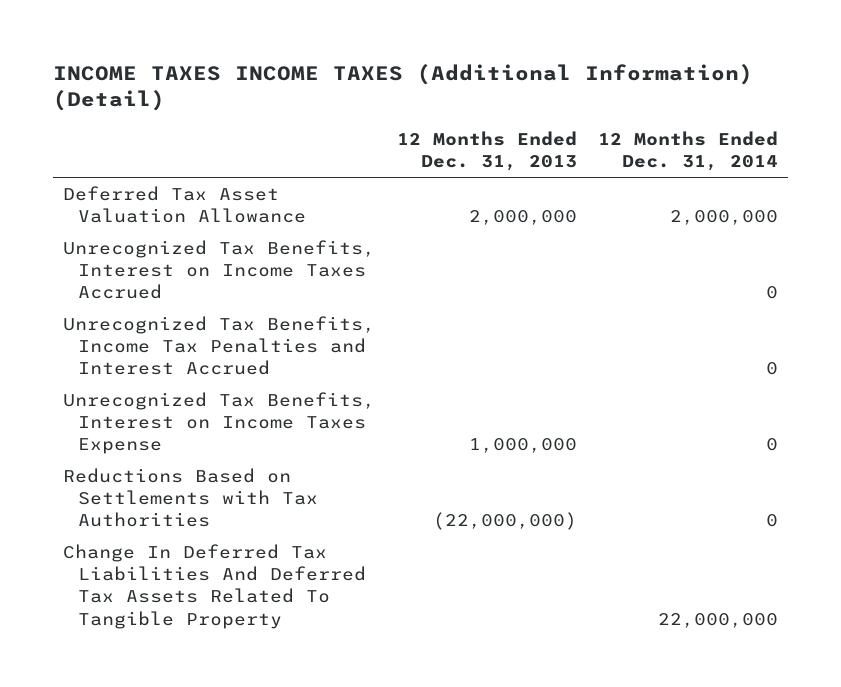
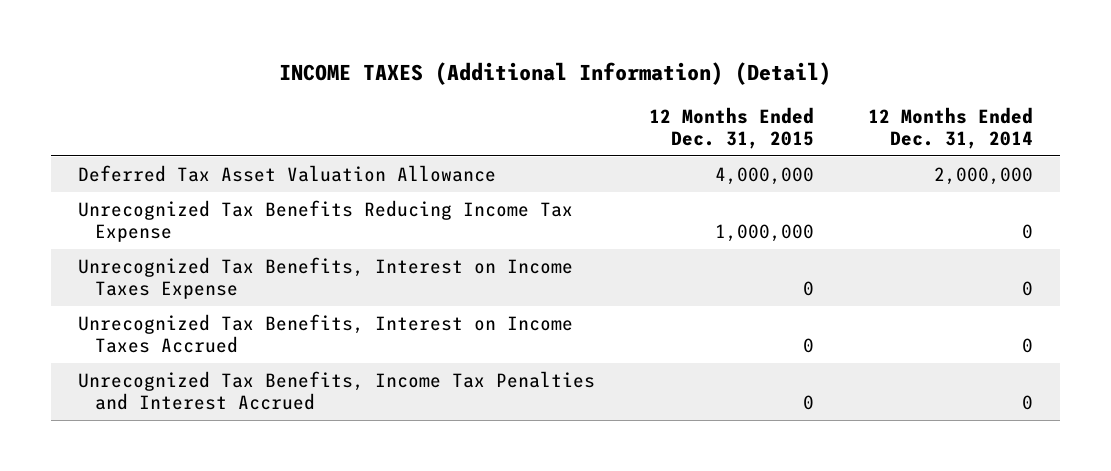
[52,63,753,112] INCOME TAXES INCOME TAXES (Additional Information) (Detail) -> [279,62,832,86] INCOME TAXES (Additional Information) (Detail)
[396,131,577,172] 12 Months Ended Dec. 31, 2013 -> none
none -> [648,106,814,150] 12 Months Ended Dec. 31, 2015
none -> [77,200,573,243] Unrecognized Tax Benefits Reducing Income Tax Expense
[63,391,376,455] Unrecognized Tax Benefits, Interest on Income Taxes Expense -> [77,257,573,300] Unrecognized Tax Benefits, Interest on Income Taxes Expense
[63,467,318,528] Reductions Based on Settlements with Tax Authorities -> none
[63,543,366,629] Change In Deferred Tax Liabilities And Deferred Tax Assets Related To Tangible Property -> none

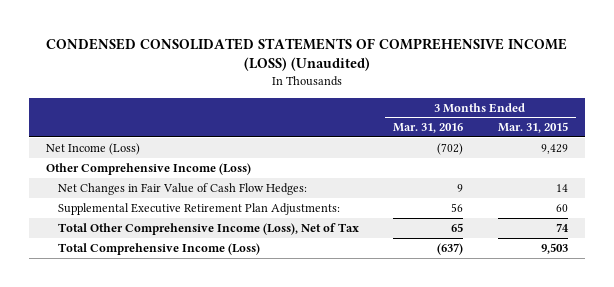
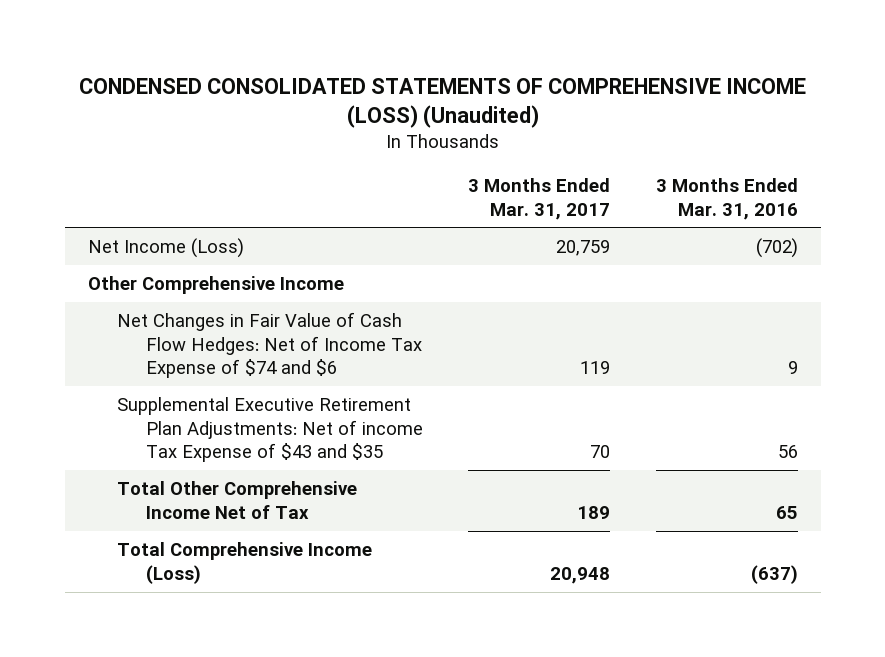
[497,122,568,134] Mar. 31, 2015 -> none
none -> [468,178,611,220] 3 Months Ended Mar. 31, 2017
[46,162,252,175] Other Comprehensive Income (Loss) -> [87,276,344,295] Other Comprehensive Income
[57,182,307,195] Net Changes in Fair Value of Cash Flow Hedges: -> [116,312,422,379] Net Changes in Fair Value of Cash Flow Hedges: Net of Income Tax Expense of $74 and $6
[57,202,340,215] Supplemental Executive Retirement Plan Adjustments: -> [116,397,423,463] Supplemental Executive Retirement Plan Adjustments: Net of income Tax Expense of $43 and $35
[57,222,359,235] Total Other Comprehensive Income (Loss), Net of Tax -> [116,481,357,519] Total Other Comprehensive Income Net of Tax

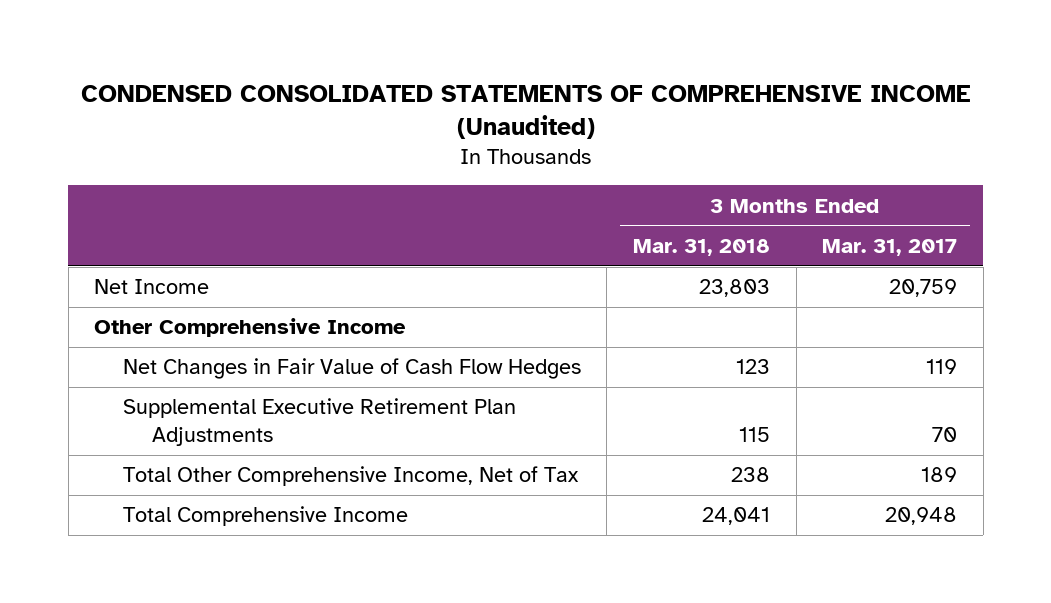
[78,77,806,128] CONDENSED CONSOLIDATED STATEMENTS OF COMPREHENSIVE INCOME (LOSS) (Unaudited) -> [80,84,971,139] CONDENSED CONSOLIDATED STATEMENTS OF COMPREHENSIVE INCOME (Unaudited)
[655,178,798,220] 3 Months Ended Mar. 31, 2016 -> none
none -> [632,238,770,256] Mar. 31, 2018
[87,238,244,259] Net Income (Loss) -> [94,279,210,295] Net Income
[116,312,422,379] Net Changes in Fair Value of Cash Flow Hedges: Net of Income Tax Expense of $74 and $6 -> [122,358,581,380] Net Changes in Fair Value of Cash Flow Hedges
[116,397,423,463] Supplemental Executive Retirement Plan Adjustments: Net of income Tax Expense of $43 and $35 -> [122,398,516,447] Supplemental Executive Retirement Plan Adjustments
[116,481,357,519] Total Other Comprehensive Income Net of Tax -> [122,466,579,487] Total Other Comprehensive Income, Net of Tax
[116,542,372,584] Total Comprehensive Income (Loss) -> [122,506,408,527] Total Comprehensive Income

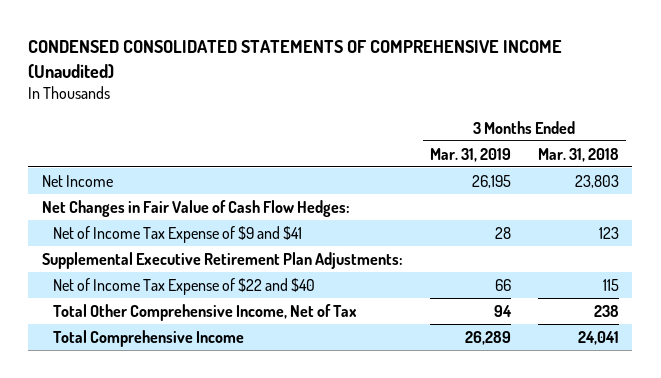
[822,238,958,256] Mar. 31, 2017 -> none
none -> [429,147,511,162] Mar. 31, 2019
[94,318,407,338] Other Comprehensive Income -> none
none -> [41,199,350,217] Net Changes in Fair Value of Cash Flow Hedges:
[122,358,581,380] Net Changes in Fair Value of Cash Flow Hedges -> [53,225,303,243] Net of Income Tax Expense of $9 and $41
none -> [41,251,403,269] Supplemental Executive Retirement Plan Adjustments:
[122,398,516,447] Supplemental Executive Retirement Plan Adjustments -> [53,277,316,295] Net of Income Tax Expense of $22 and $40

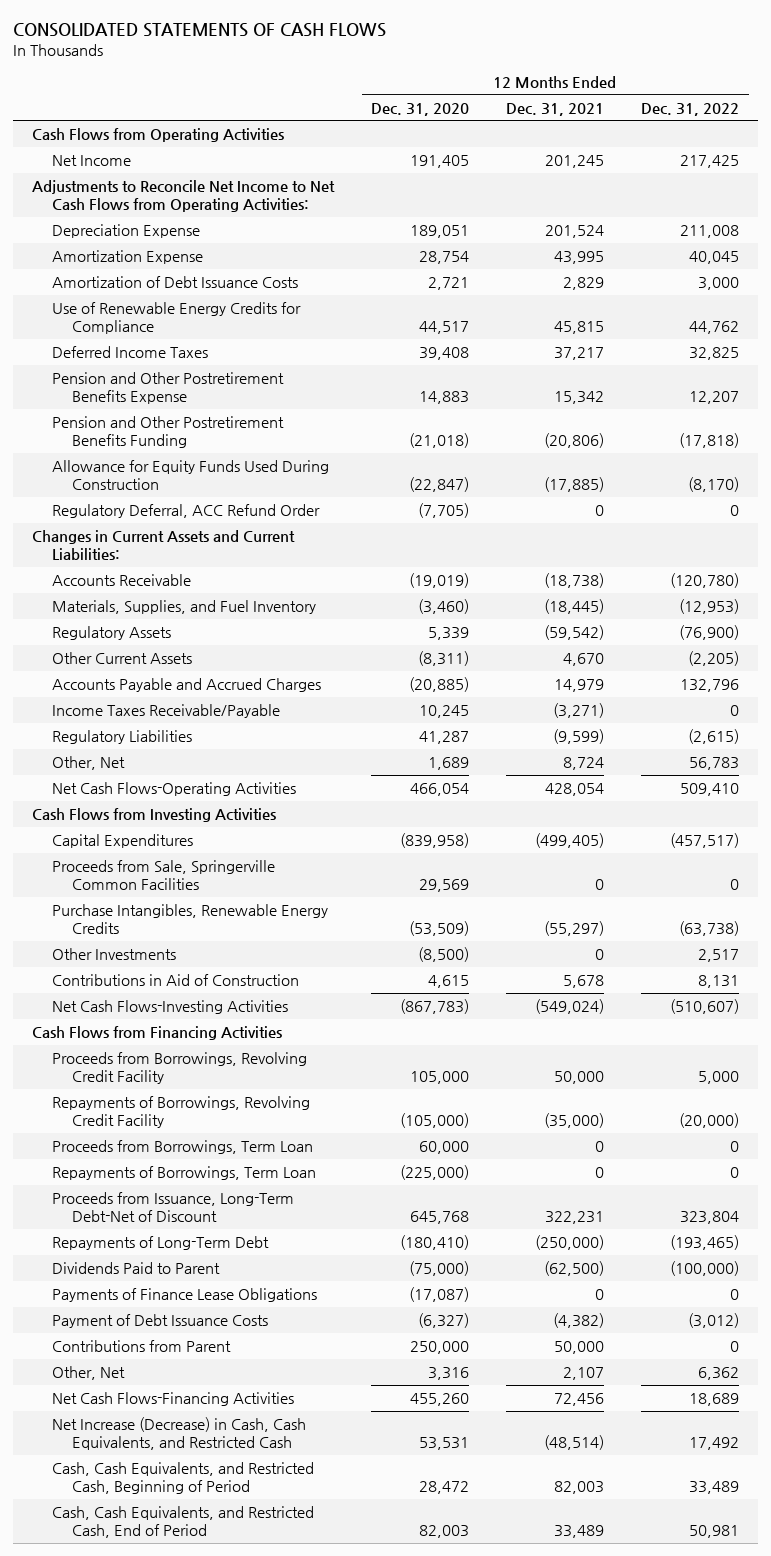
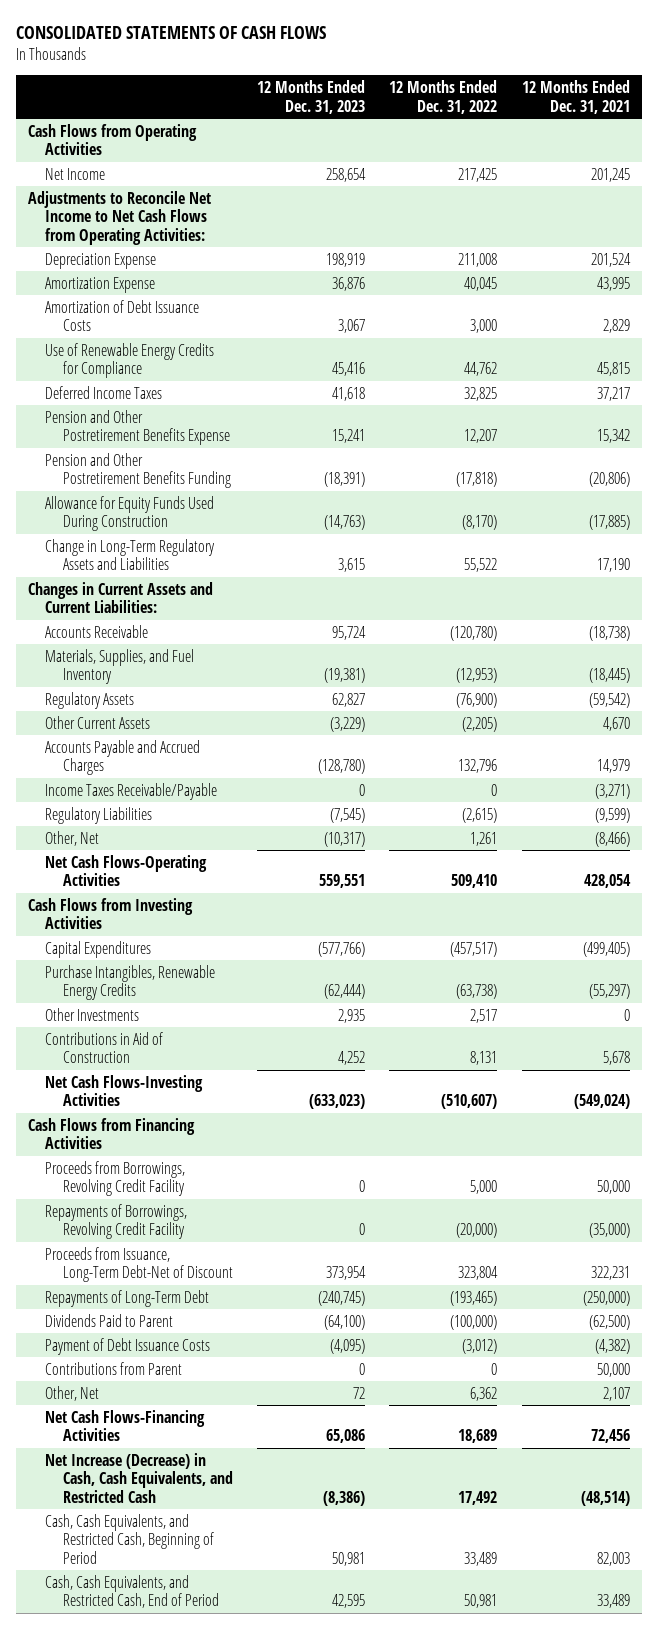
[370,102,469,116] Dec. 31, 2020 -> none
none -> [257,80,366,114] 12 Months Ended Dec. 31, 2023
[51,503,320,518] Regulatory Deferral, ACC Refund Order -> none
none -> [45,538,216,571] Change in Long-Term Regulatory Assets and Liabilities
[563,756,605,770] 8,724 -> [594,831,630,847] (8,466)
[689,756,740,770] 56,783 -> [470,831,498,846] 1,261
[51,859,275,890] Proceeds from Sale, Springerville Common Facilities -> none
[51,1139,313,1154] Proceeds from Borrowings, Term Loan -> none
[51,1165,316,1180] Repayments of Borrowings, Term Loan -> none
[51,1287,317,1302] Payments of Finance Lease Obligations -> none

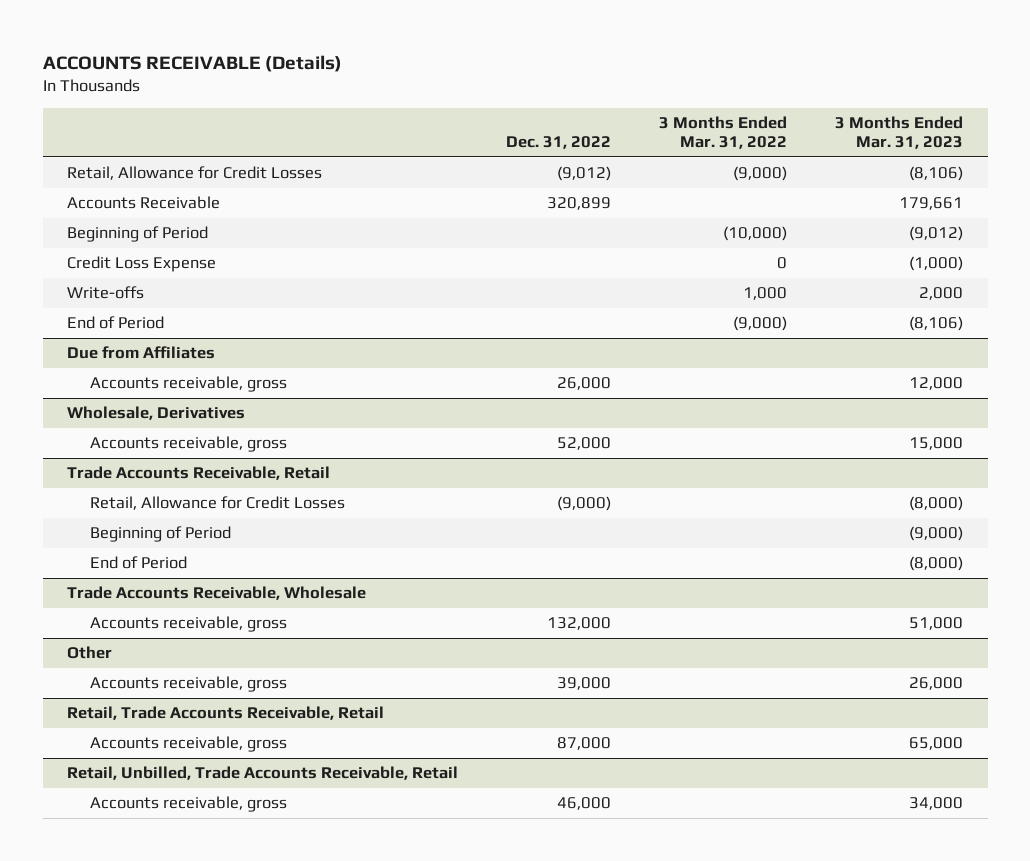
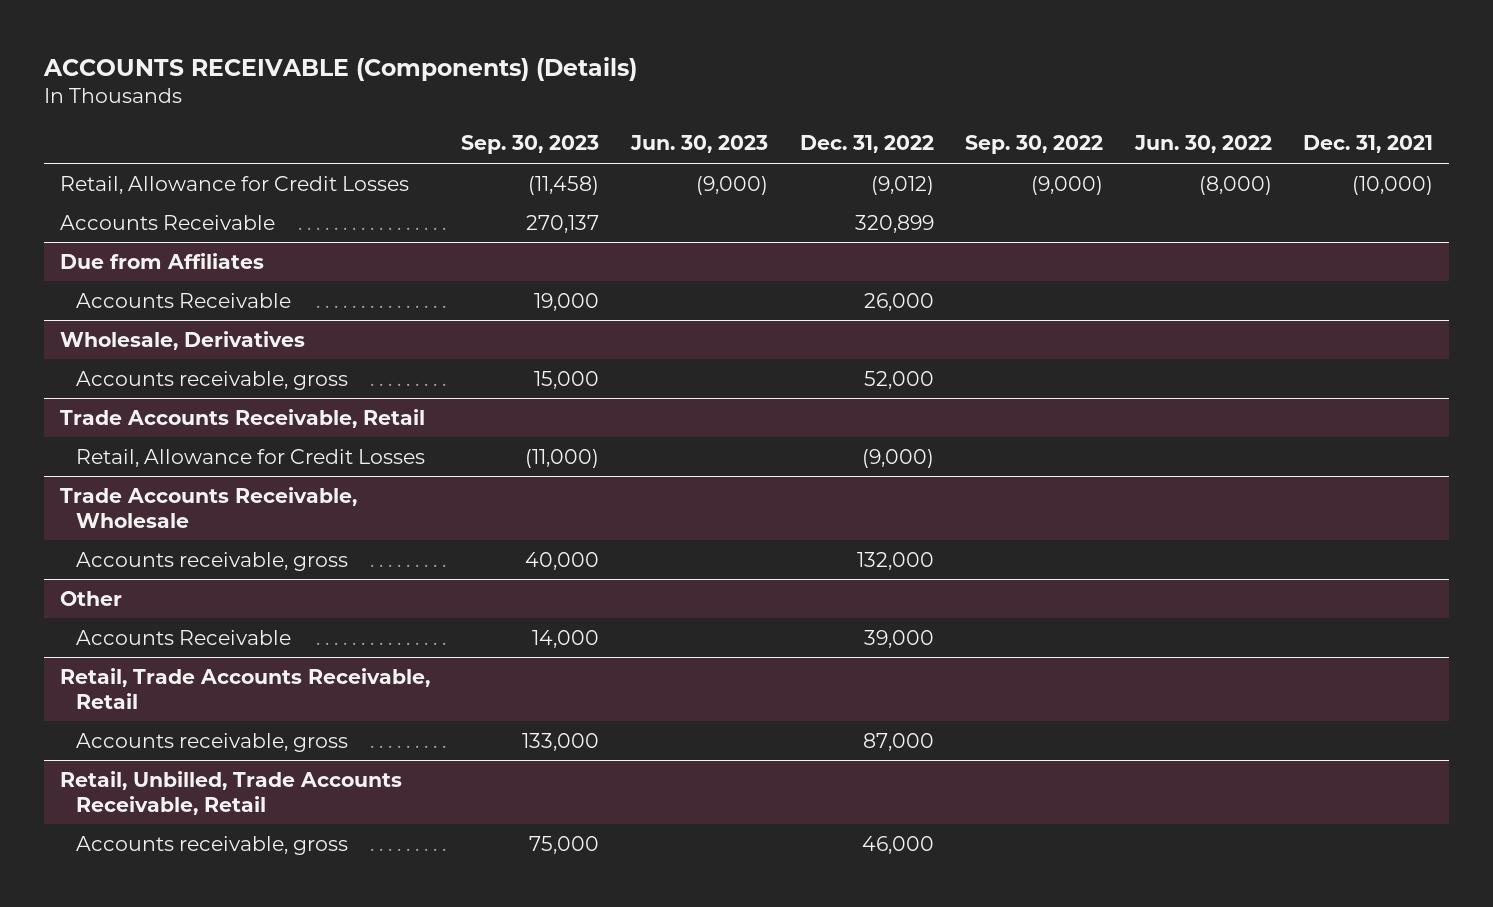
[42,54,342,72] ACCOUNTS RECEIVABLE (Details) -> [43,56,638,81] ACCOUNTS RECEIVABLE (Components) (Details)
[659,115,788,150] 3 Months Ended Mar. 31, 2022 -> none
[835,115,964,150] 3 Months Ended Mar. 31, 2023 -> none
none -> [461,135,600,155] Sep. 30, 2023
none -> [629,135,768,154] Jun. 30, 2023
none -> [965,135,1104,155] Sep. 30, 2022
none -> [1133,135,1272,154] Jun. 30, 2022
none -> [1303,135,1434,154] Dec. 31, 2021
[66,226,208,243] Beginning of Period -> none
[66,256,216,273] Credit Loss Expense -> none
[66,286,144,300] Write-offs -> none
[66,316,164,330] End of Period -> none
[90,376,288,393] Accounts receivable, gross -> [76,292,292,308] Accounts Receivable
[90,526,232,543] Beginning of Period -> none
[90,556,188,570] End of Period -> none
[90,676,288,693] Accounts receivable, gross -> [76,629,292,645] Accounts Receivable

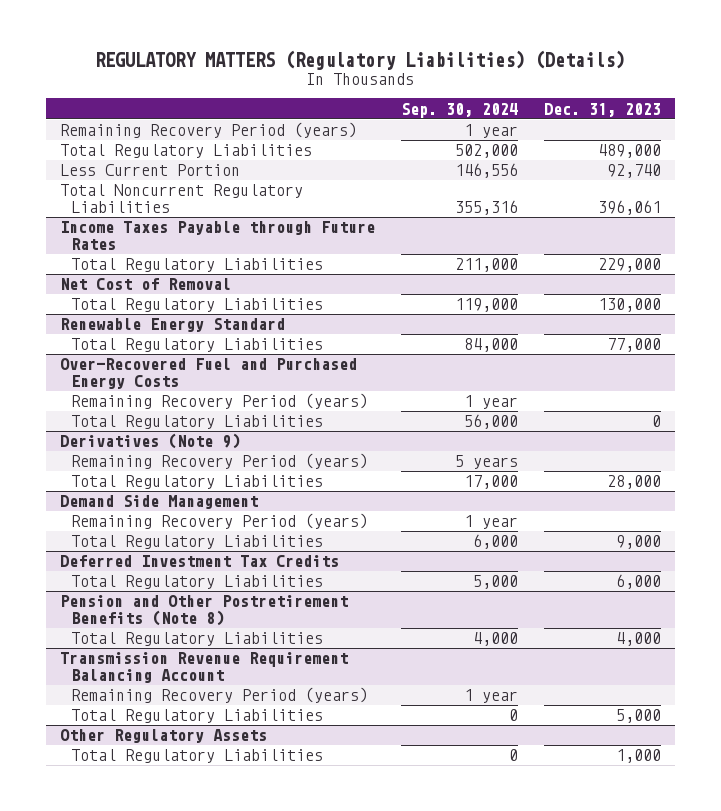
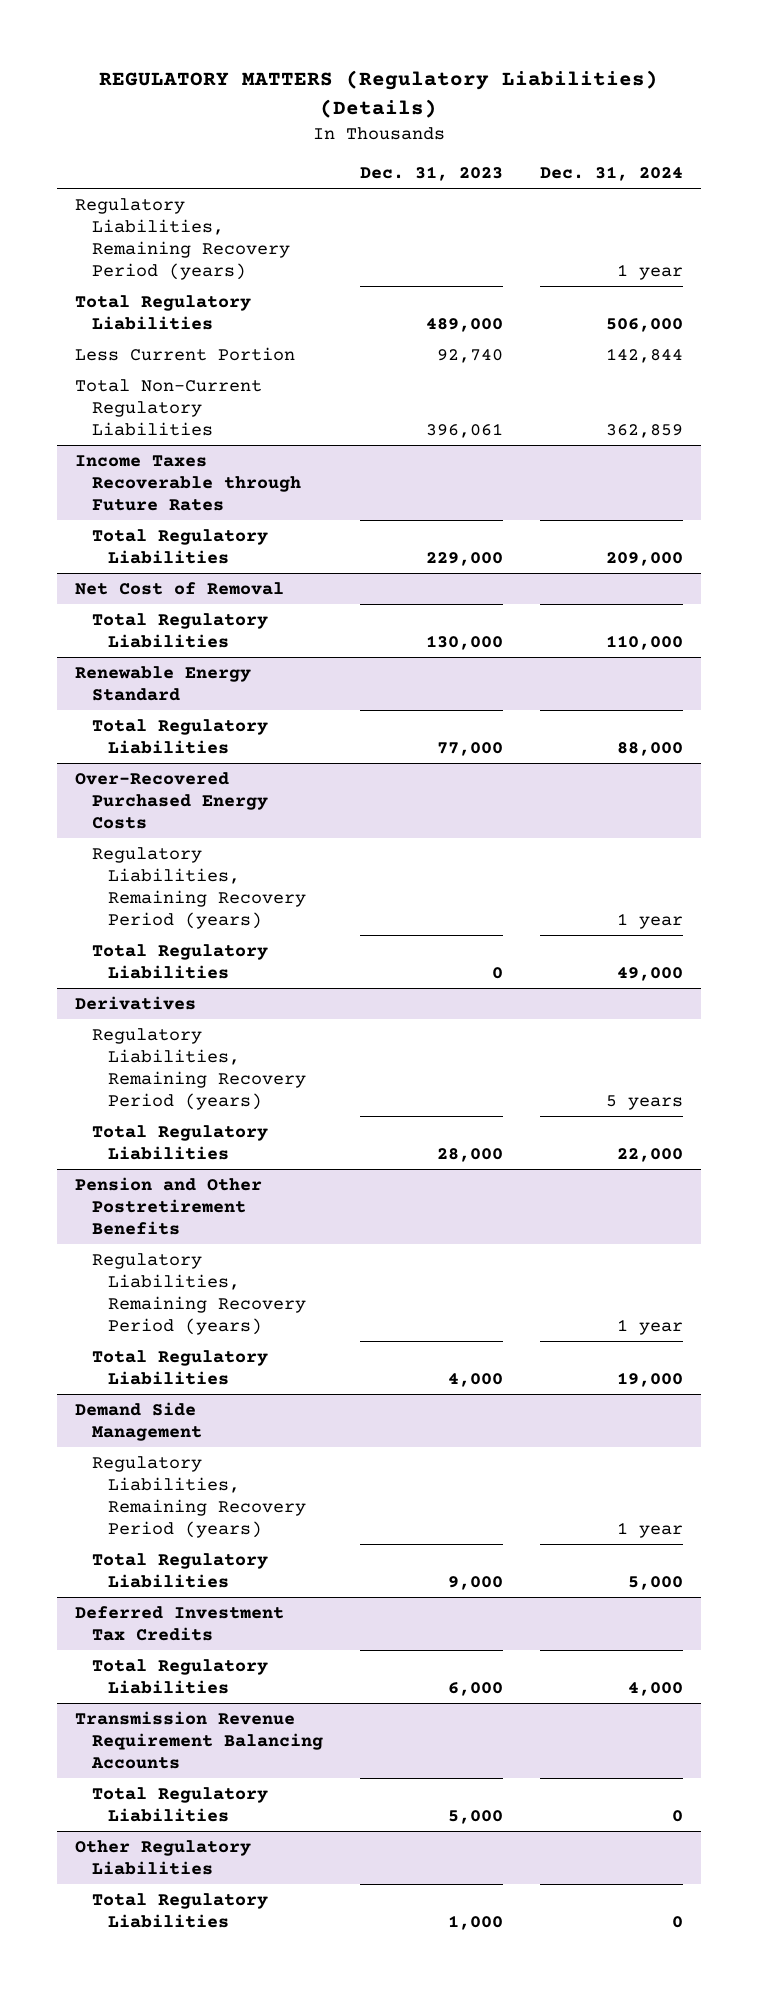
[400,102,518,118] Sep. 30, 2024 -> none
none -> [539,165,683,181] Dec. 31, 2024
[59,122,357,139] Remaining Recovery Period (years) -> [75,197,290,281] Regulatory Liabilities, Remaining Recovery Period (years)
[59,184,303,213] Total Noncurrent Regulatory Liabilities -> [75,378,263,437] Total Non-Current Regulatory Liabilities
[59,221,375,250] Income Taxes Payable through Future Rates -> [75,454,301,512] Income Taxes Recoverable through Future Rates
[59,358,357,389] Over-Recovered Fuel and Purchased Energy Costs -> [75,771,268,830] Over-Recovered Purchased Energy Costs
[71,393,369,410] Remaining Recovery Period (years) -> [91,846,306,930] Regulatory Liabilities, Remaining Recovery Period (years)
[59,433,240,450] Derivatives (Note 9) -> [75,995,197,1010] Derivatives
[71,453,369,470] Remaining Recovery Period (years) -> [91,1027,306,1111] Regulatory Liabilities, Remaining Recovery Period (years)
none -> [75,1176,263,1236] Pension and Other Postretirement Benefits
none -> [91,1252,306,1336] Regulatory Liabilities, Remaining Recovery Period (years)
none -> [91,1349,268,1386] Total Regulatory Liabilities
[71,513,369,530] Remaining Recovery Period (years) -> [91,1455,306,1539] Regulatory Liabilities, Remaining Recovery Period (years)
[59,595,348,626] Pension and Other Postretirement Benefits (Note 8) -> none
[71,632,324,647] Total Regulatory Liabilities -> none
[71,687,369,704] Remaining Recovery Period (years) -> none
[59,652,348,683] Transmission Revenue Requirement Balancing Account -> [75,1710,323,1770] Transmission Revenue Requirement Balancing Accounts
[59,729,267,744] Other Regulatory Assets -> [75,1839,252,1876] Other Regulatory Liabilities

